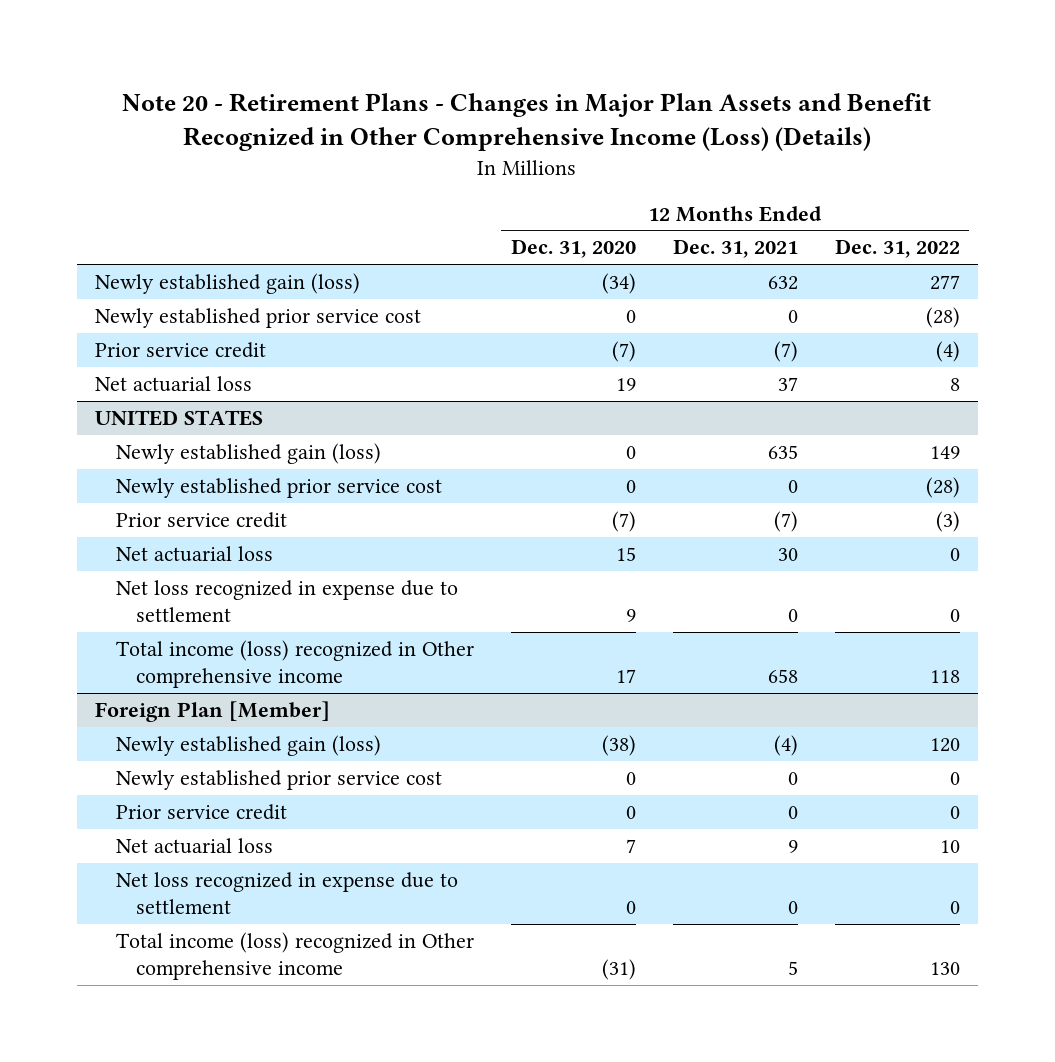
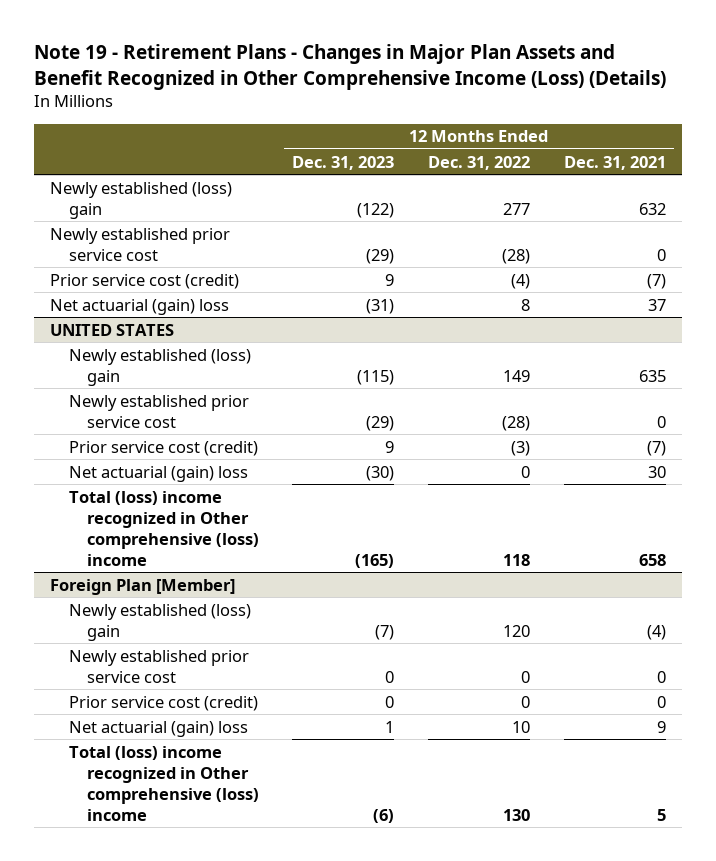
[122,92,932,152] Note 20 - Retirement Plans - Changes in Major Plan Assets and Benefit Recognized in Other Comprehensive Income (Loss) (Details) -> [33,44,666,90] Note 19 - Retirement Plans - Changes in Major Plan Assets and Benefit Recognized in Other Comprehensive Income (Loss) (Details)
[510,239,636,259] Dec. 31, 2020 -> none
none -> [292,155,395,170] Dec. 31, 2023
[95,272,361,294] Newly established gain (loss) -> [50,181,233,219] Newly established (loss) gain
[95,341,267,358] Prior service credit -> [50,273,240,289] Prior service cost (credit)
[95,375,253,392] Net actuarial loss -> [50,298,230,315] Net actuarial (gain) loss
[115,442,381,464] Newly established gain (loss) -> [68,348,251,386] Newly established (loss) gain
[115,579,458,622] Net loss recognized in expense due to settlement -> none
[115,511,287,528] Prior service credit -> [68,440,258,456] Prior service cost (credit)
[115,545,273,562] Net actuarial loss -> [68,465,248,482] Net actuarial (gain) loss
[115,639,474,688] Total income (loss) recognized in Other comprehensive income -> [68,490,259,566] Total (loss) income recognized in Other comprehensive (loss) income
[115,734,381,756] Newly established gain (loss) -> [68,603,251,641] Newly established (loss) gain
[115,871,458,914] Net loss recognized in expense due to settlement -> none
[115,803,287,820] Prior service credit -> [68,695,258,711] Prior service cost (credit)
[115,837,273,854] Net actuarial loss -> [68,720,248,737] Net actuarial (gain) loss
[115,931,474,980] Total income (loss) recognized in Other comprehensive income -> [68,745,259,821] Total (loss) income recognized in Other comprehensive (loss) income

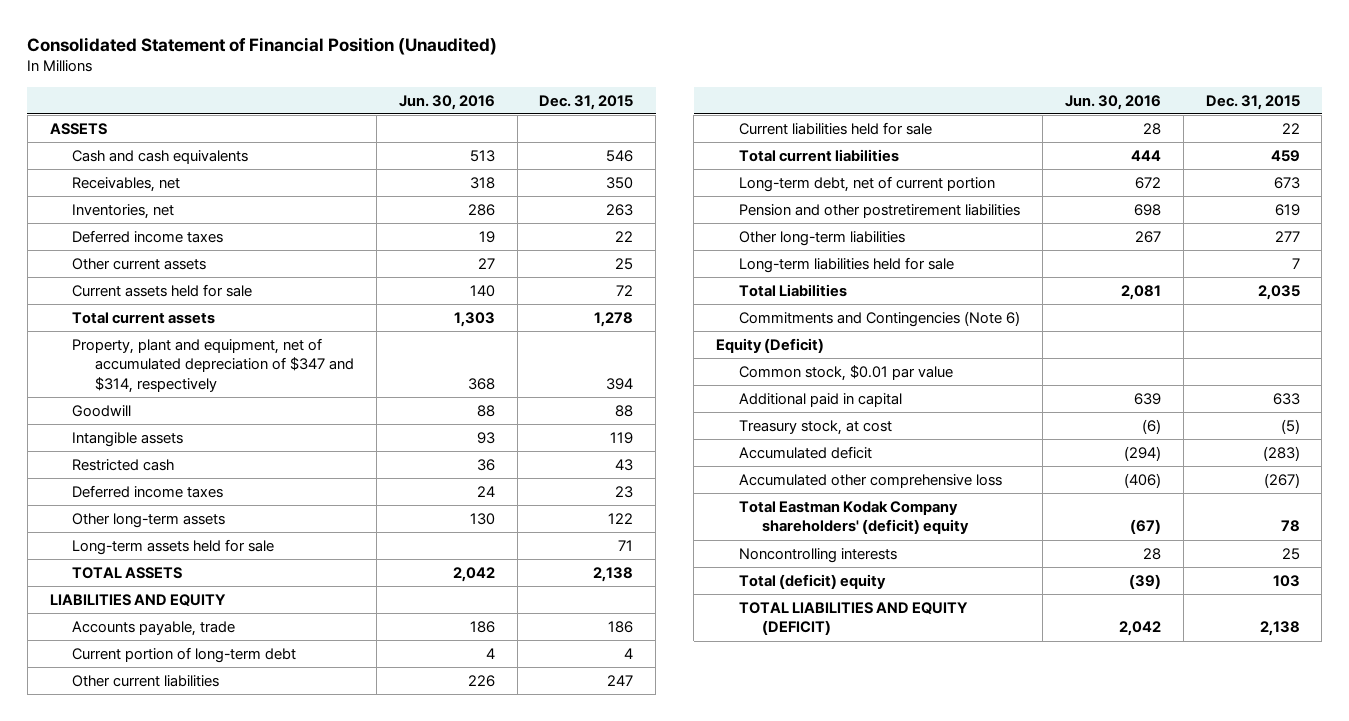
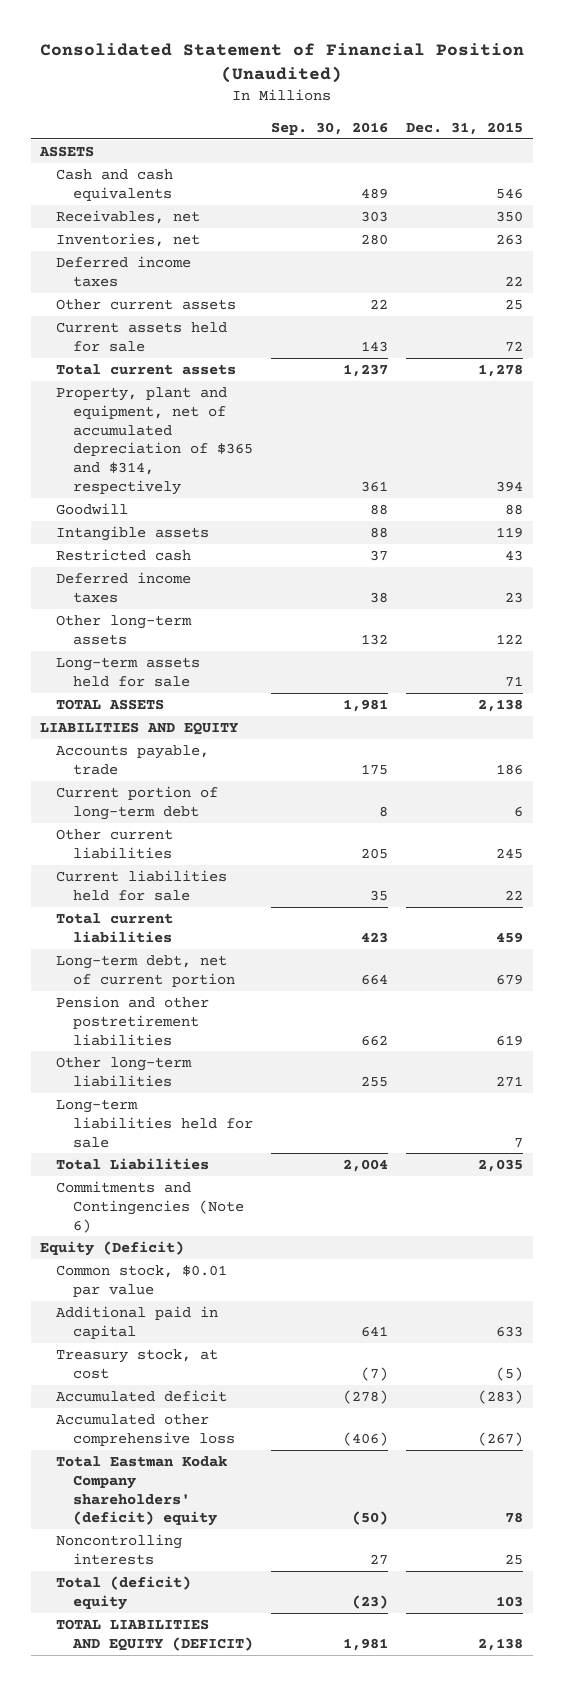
[398,94,495,110] Jun. 30, 2016 -> none
none -> [271,121,389,135] Sep. 30, 2016
[72,337,355,393] Property, plant and equipment, net of accumulated depreciation of $347 and $314, respectively -> [56,386,253,495] Property, plant and equipment, net of accumulated depreciation of $365 and $314, respectively
[624,647,634,659] 4 -> [514,805,524,817] 6
[607,674,634,686] 247 -> [496,847,524,859] 245
[1273,176,1300,189] 673 -> [496,973,524,985] 679
[1274,230,1300,242] 277 -> [496,1075,524,1087] 271

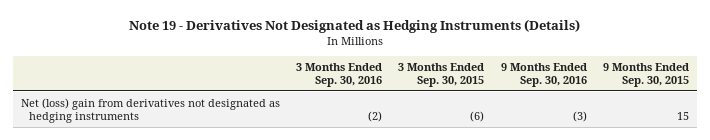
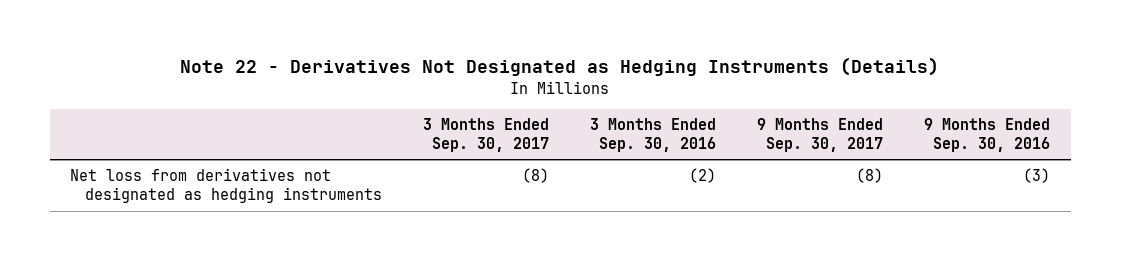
[128,18,580,33] Note 19 - Derivatives Not Designated as Hedging Instruments (Details) -> [180,57,940,77] Note 22 - Derivatives Not Designated as Hedging Instruments (Details)
[398,62,485,88] 3 Months Ended Sep. 30, 2015 -> none
[602,62,689,88] 9 Months Ended Sep. 30, 2015 -> none
none -> [423,117,550,152] 3 Months Ended Sep. 30, 2017
none -> [757,117,884,152] 9 Months Ended Sep. 30, 2017
[20,97,280,124] Net (loss) gain from derivatives not designated as hedging instruments -> [70,168,383,204] Net loss from derivatives not designated as hedging instruments

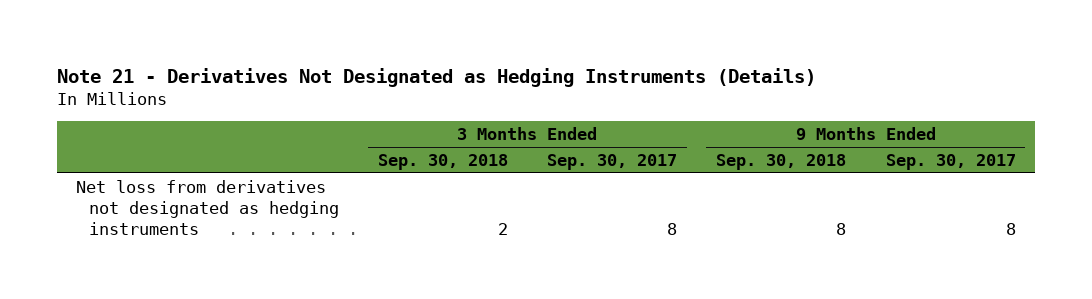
[180,57,940,77] Note 22 - Derivatives Not Designated as Hedging Instruments (Details) -> [56,67,816,87] Note 21 - Derivatives Not Designated as Hedging Instruments (Details)
[590,117,717,152] 3 Months Ended Sep. 30, 2016 -> none
[924,117,1051,152] 9 Months Ended Sep. 30, 2016 -> none
none -> [377,153,508,170] Sep. 30, 2018
none -> [716,153,847,170] Sep. 30, 2018
[522,168,550,184] (8) -> [667,222,678,235] 8
[856,168,884,184] (8) -> [1005,222,1016,235] 8

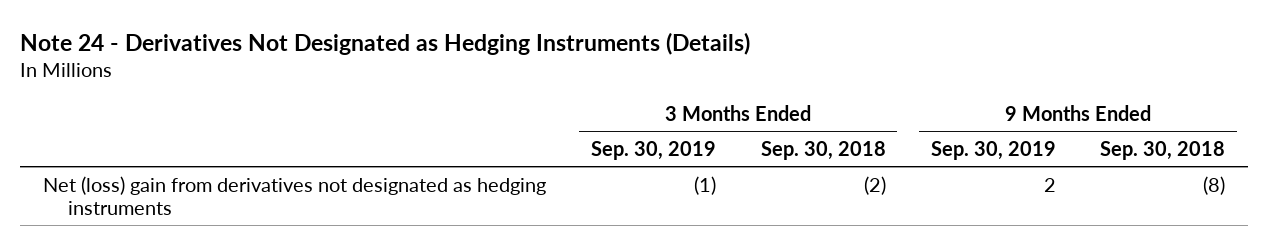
[56,67,816,87] Note 21 - Derivatives Not Designated as Hedging Instruments (Details) -> [20,31,751,55] Note 24 - Derivatives Not Designated as Hedging Instruments (Details)
[547,153,678,170] Sep. 30, 2017 -> none
[885,153,1016,170] Sep. 30, 2017 -> none
none -> [590,140,716,160] Sep. 30, 2019
none -> [930,140,1056,160] Sep. 30, 2019
[76,179,339,235] Net loss from derivatives not designated as hedging instruments -> [42,175,546,215] Net (loss) gain from derivatives not designated as hedging instruments
[497,222,508,235] 2 -> [863,175,886,195] (2)
[836,222,847,235] 8 -> [1203,175,1226,195] (8)

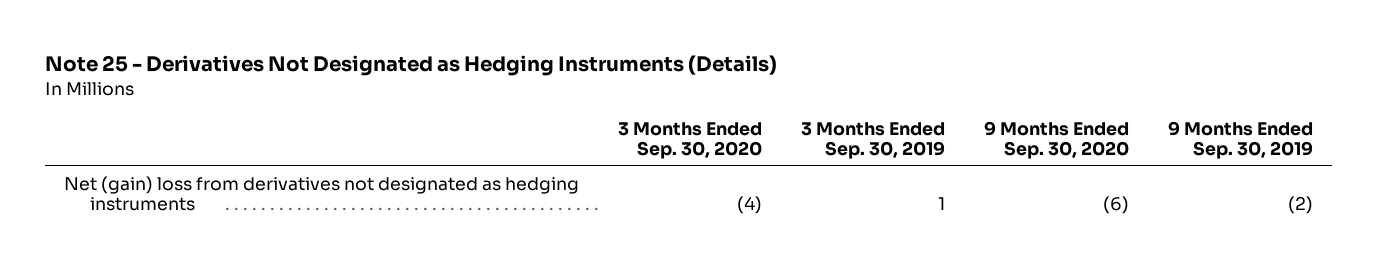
[20,31,751,55] Note 24 - Derivatives Not Designated as Hedging Instruments (Details) -> [44,55,777,77] Note 25 - Derivatives Not Designated as Hedging Instruments (Details)
[760,140,886,160] Sep. 30, 2018 -> none
[1100,140,1226,160] Sep. 30, 2018 -> none
none -> [618,122,763,160] 3 Months Ended Sep. 30, 2020
none -> [983,121,1129,160] 9 Months Ended Sep. 30, 2020
[42,175,546,215] Net (loss) gain from derivatives not designated as hedging instruments -> [64,176,580,212] Net (gain) loss from derivatives not designated as hedging instruments
[693,175,716,195] (1) -> [938,197,946,211] 1
[1043,177,1056,192] 2 -> [1287,196,1313,215] (2)

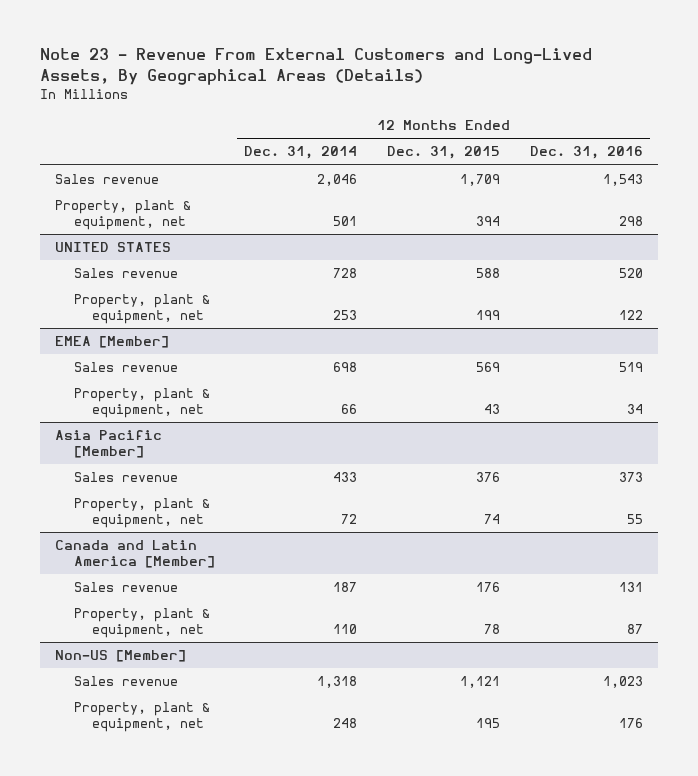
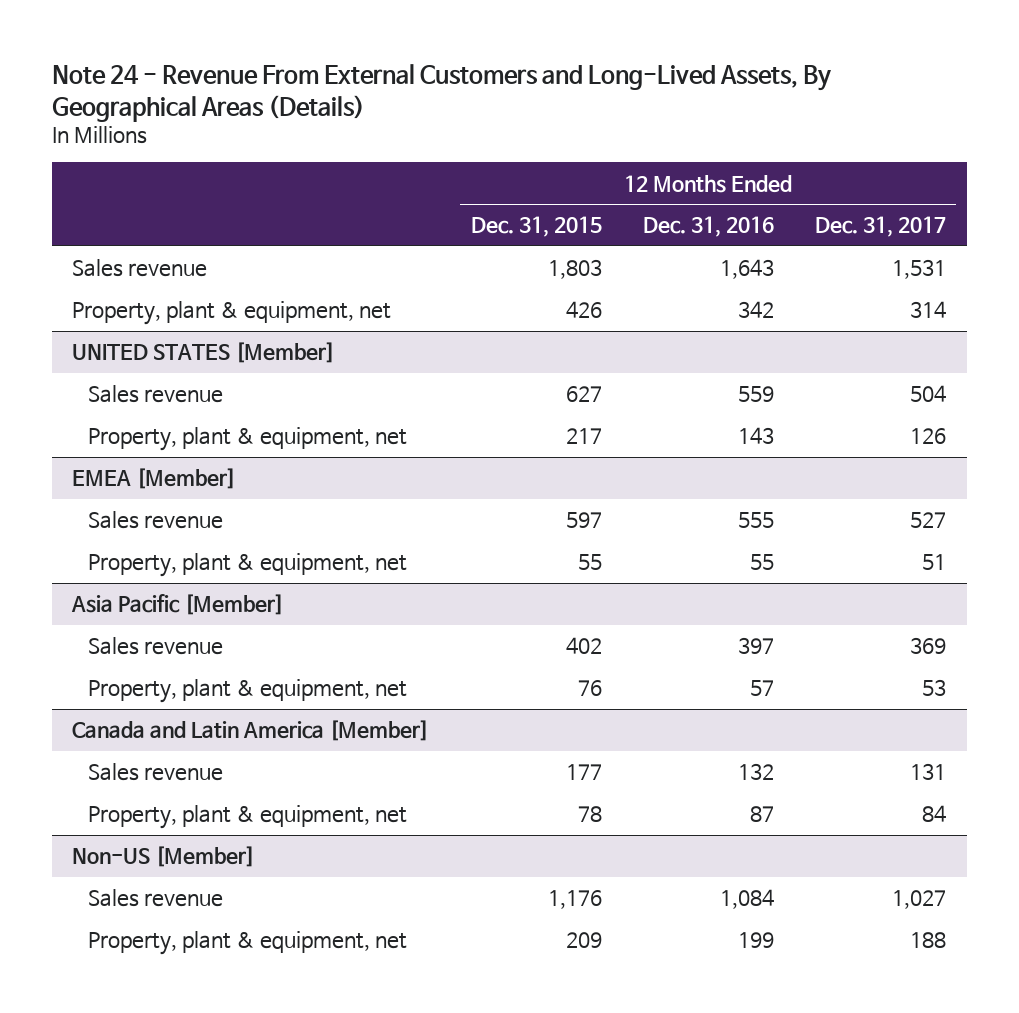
[39,48,592,85] Note 23 - Revenue From External Customers and Long-Lived Assets, By Geographical Areas (Details) -> [51,64,831,122] Note 24 - Revenue From External Customers and Long-Lived Assets, By Geographical Areas (Details)
[244,146,358,160] Dec. 31, 2014 -> none
none -> [815,216,947,238] Dec. 31, 2017
[460,174,501,187] 1,709 -> [547,259,602,280] 1,803
[602,174,643,187] 1,543 -> [719,259,774,280] 1,643
[476,216,501,227] 394 -> [565,301,602,319] 426
[618,216,643,227] 298 -> [737,301,774,319] 342
[54,242,171,253] UNITED STATES -> [72,342,336,364] UNITED STATES [Member]
[476,268,501,279] 588 -> [565,386,602,403] 627
[618,268,643,279] 520 -> [737,386,774,403] 559
[476,310,501,321] 199 -> [565,428,602,445] 217
[618,310,643,321] 122 -> [737,427,774,445] 143
[476,362,501,373] 569 -> [565,512,602,529] 597
[618,362,643,373] 519 -> [737,512,774,529] 555
[484,404,501,415] 43 -> [577,554,602,571] 55
[626,404,643,415] 34 -> [749,554,774,571] 55
[476,472,501,483] 376 -> [565,637,602,655] 402
[618,472,643,483] 373 -> [737,637,774,655] 397
[484,514,501,525] 74 -> [577,680,602,697] 76
[626,514,643,525] 55 -> [749,680,774,697] 57
[476,582,501,593] 176 -> [565,764,602,781] 177
[618,582,643,593] 131 -> [737,763,774,781] 132
[460,676,501,689] 1,121 -> [547,890,602,910] 1,176
[602,676,643,689] 1,023 -> [719,889,774,910] 1,084
[476,718,501,729] 195 -> [565,932,602,949] 209
[618,718,643,729] 176 -> [737,932,774,949] 199

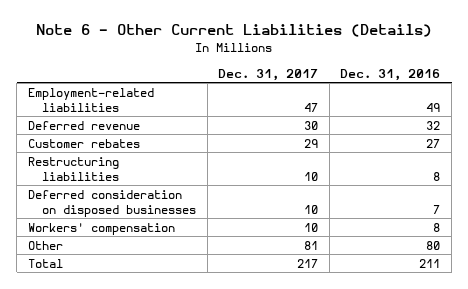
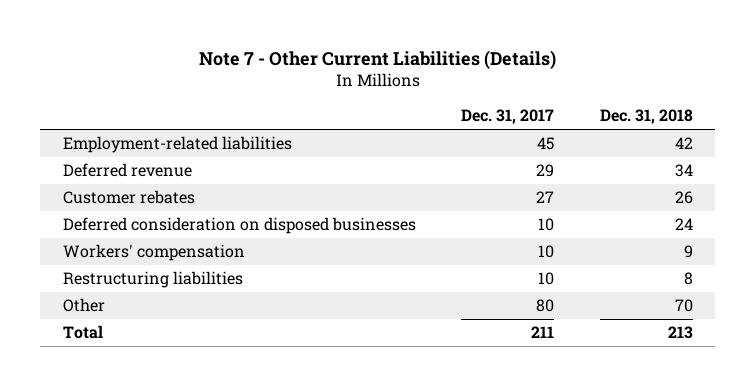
[36,24,433,38] Note 6 - Other Current Liabilities (Details) -> [198,49,556,69] Note 7 - Other Current Liabilities (Details)
[340,68,441,81] Dec. 31, 2016 -> none
none -> [599,109,693,125] Dec. 31, 2018
[304,102,319,112] 47 -> [537,137,555,151] 45
[304,120,319,130] 30 -> [536,164,555,178] 29
[304,138,319,148] 29 -> [536,191,555,204] 27
[27,156,120,181] Restructuring liabilities -> [62,271,243,289] Restructuring liabilities
[304,240,319,250] 81 -> [536,299,555,313] 80
[297,258,319,268] 217 -> [531,326,555,339] 211

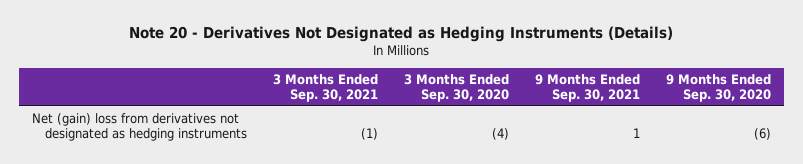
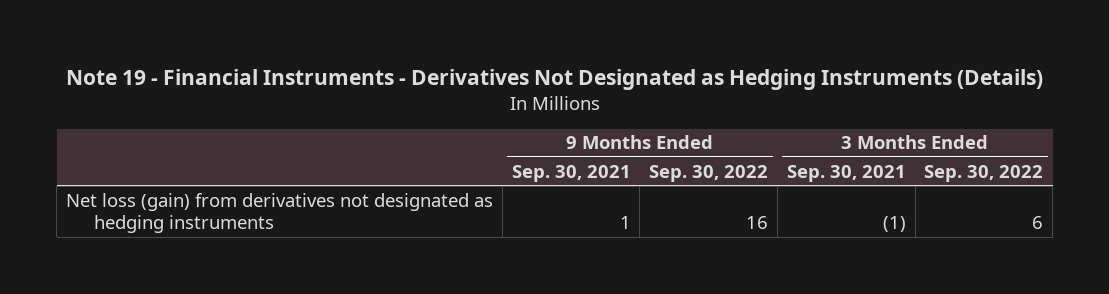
[129,26,674,43] Note 20 - Derivatives Not Designated as Hedging Instruments (Details) -> [65,69,1043,91] Note 19 - Financial Instruments - Derivatives Not Designated as Hedging Instruments (Details)
[403,73,509,102] 3 Months Ended Sep. 30, 2020 -> none
[665,73,771,102] 9 Months Ended Sep. 30, 2020 -> none
none -> [649,164,769,182] Sep. 30, 2022
none -> [924,164,1044,182] Sep. 30, 2022
[32,113,247,142] Net (gain) loss from derivatives not designated as hedging instruments -> [66,192,494,234] Net loss (gain) from derivatives not designated as hedging instruments

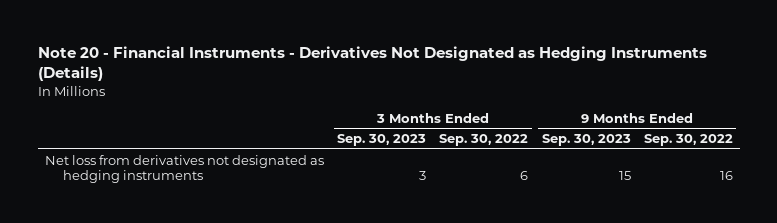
[65,69,1043,91] Note 19 - Financial Instruments - Derivatives Not Designated as Hedging Instruments (Details) -> [37,45,707,82] Note 20 - Financial Instruments - Derivatives Not Designated as Hedging Instruments (Details)
[511,164,631,182] Sep. 30, 2021 -> none
[786,164,906,182] Sep. 30, 2021 -> none
none -> [336,134,426,147] Sep. 30, 2023
none -> [541,134,631,147] Sep. 30, 2023
[66,192,494,234] Net loss (gain) from derivatives not designated as hedging instruments -> [44,154,324,183] Net loss from derivatives not designated as hedging instruments

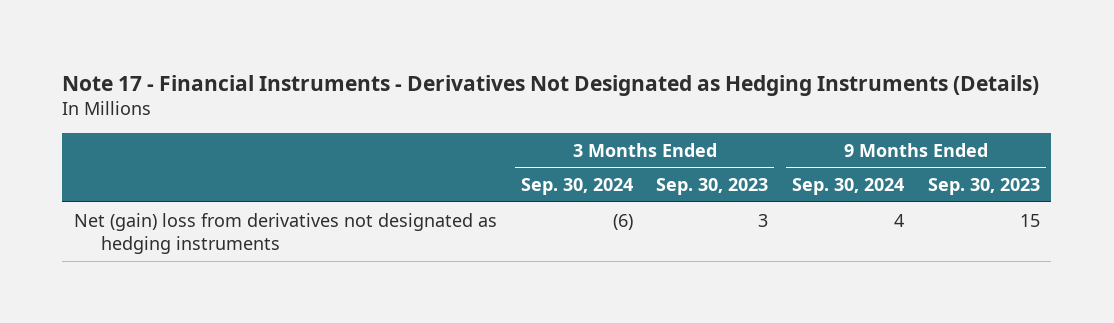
[37,45,707,82] Note 20 - Financial Instruments - Derivatives Not Designated as Hedging Instruments (Details) -> [62,74,1040,96] Note 17 - Financial Instruments - Derivatives Not Designated as Hedging Instruments (Details)
[439,134,529,147] Sep. 30, 2022 -> none
[643,134,733,147] Sep. 30, 2022 -> none
none -> [520,178,633,196] Sep. 30, 2024
none -> [791,178,904,196] Sep. 30, 2024
[44,154,324,183] Net loss from derivatives not designated as hedging instruments -> [74,212,498,255] Net (gain) loss from derivatives not designated as hedging instruments

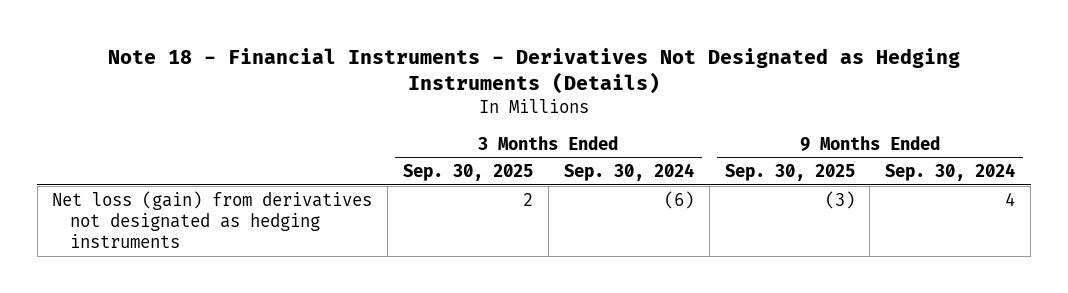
[62,74,1040,96] Note 17 - Financial Instruments - Derivatives Not Designated as Hedging Instruments (Details) -> [107,47,960,94] Note 18 - Financial Instruments - Derivatives Not Designated as Hedging Instruments (Details)
[656,178,769,196] Sep. 30, 2023 -> none
[927,178,1040,196] Sep. 30, 2023 -> none
none -> [403,163,534,181] Sep. 30, 2025
none -> [724,163,855,181] Sep. 30, 2025
[74,212,498,255] Net (gain) loss from derivatives not designated as hedging instruments -> [52,190,373,248] Net loss (gain) from derivatives not designated as hedging instruments

